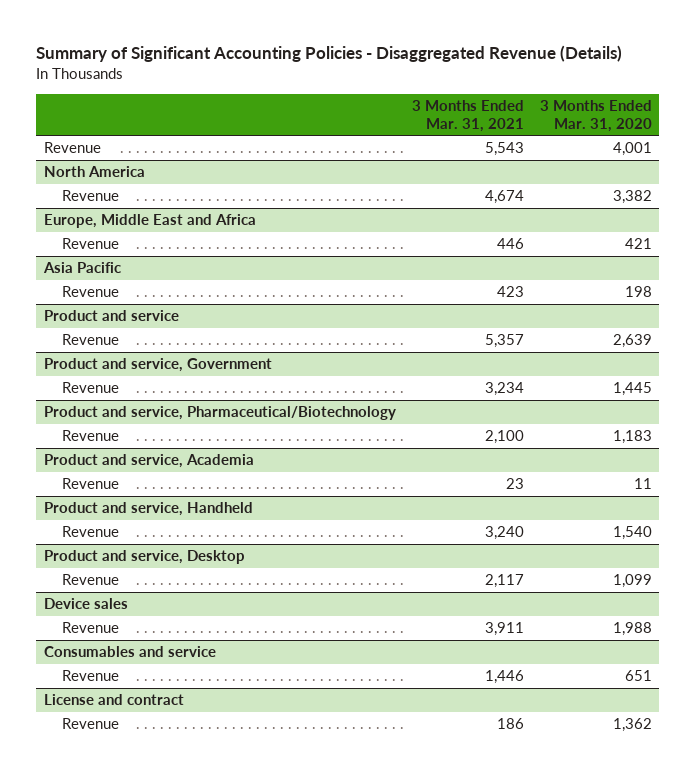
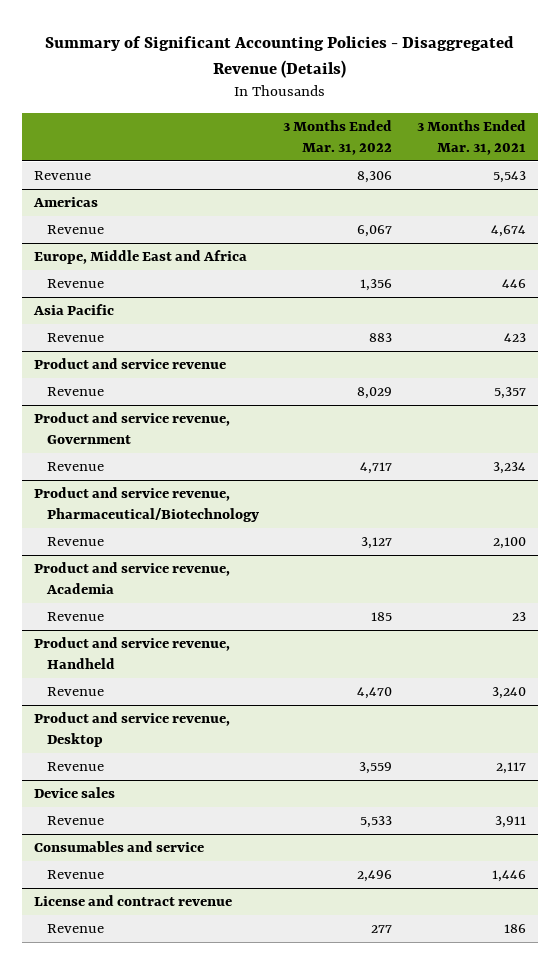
[539,99,652,133] 3 Months Ended Mar. 31, 2020 -> none
none -> [283,120,393,155] 3 Months Ended Mar. 31, 2022
[43,166,145,178] North America -> [32,197,98,208] Americas
[43,310,179,322] Product and service -> [33,358,226,370] Product and service revenue
[43,358,272,373] Product and service, Government -> [33,412,230,445] Product and service revenue, Government
[43,406,396,421] Product and service, Pharmaceutical/Biotechnology -> [33,487,259,523] Product and service revenue, Pharmaceutical/Biotechnology
[43,454,254,469] Product and service, Academia -> [33,562,230,595] Product and service revenue, Academia
[43,502,253,517] Product and service, Handheld -> [33,637,230,670] Product and service revenue, Handheld
[43,550,245,565] Product and service, Desktop -> [33,712,230,748] Product and service revenue, Desktop
[43,694,184,706] License and contract -> [33,895,232,907] License and contract revenue

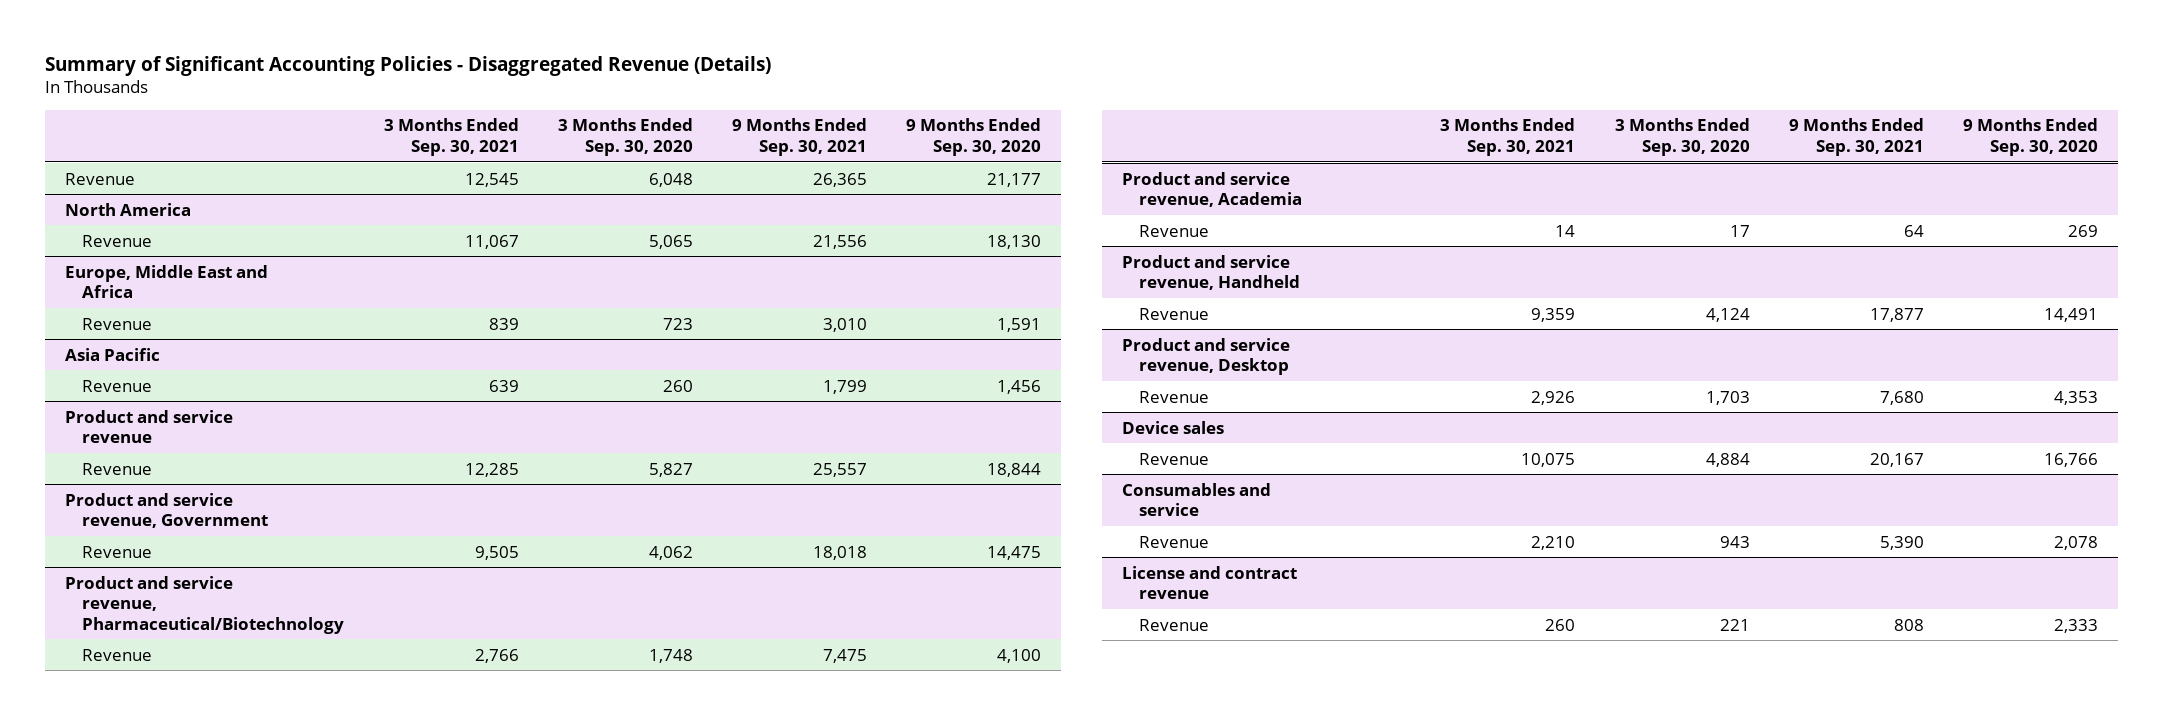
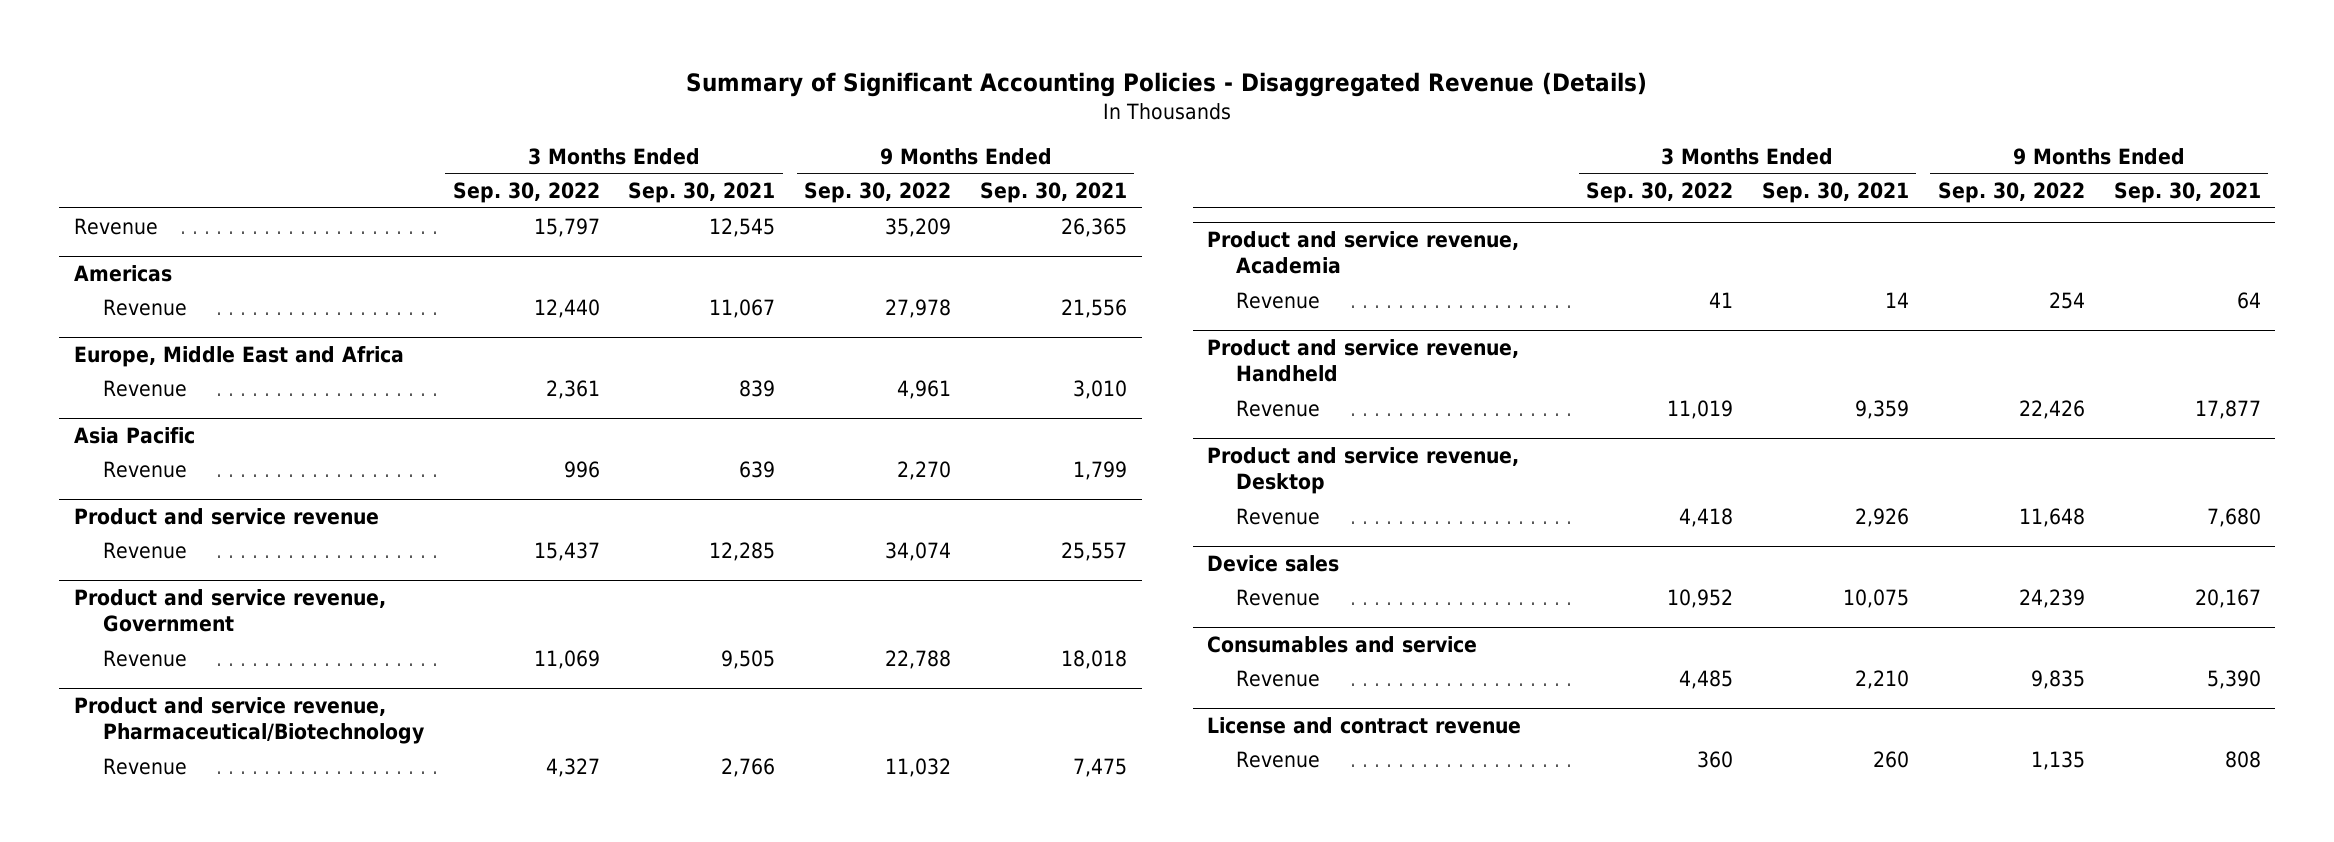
[557,118,693,156] 3 Months Ended Sep. 30, 2020 -> none
[906,118,1042,156] 9 Months Ended Sep. 30, 2020 -> none
none -> [452,182,600,204] Sep. 30, 2022
none -> [804,182,952,204] Sep. 30, 2022
[64,202,191,216] North America -> [73,264,172,282] Americas

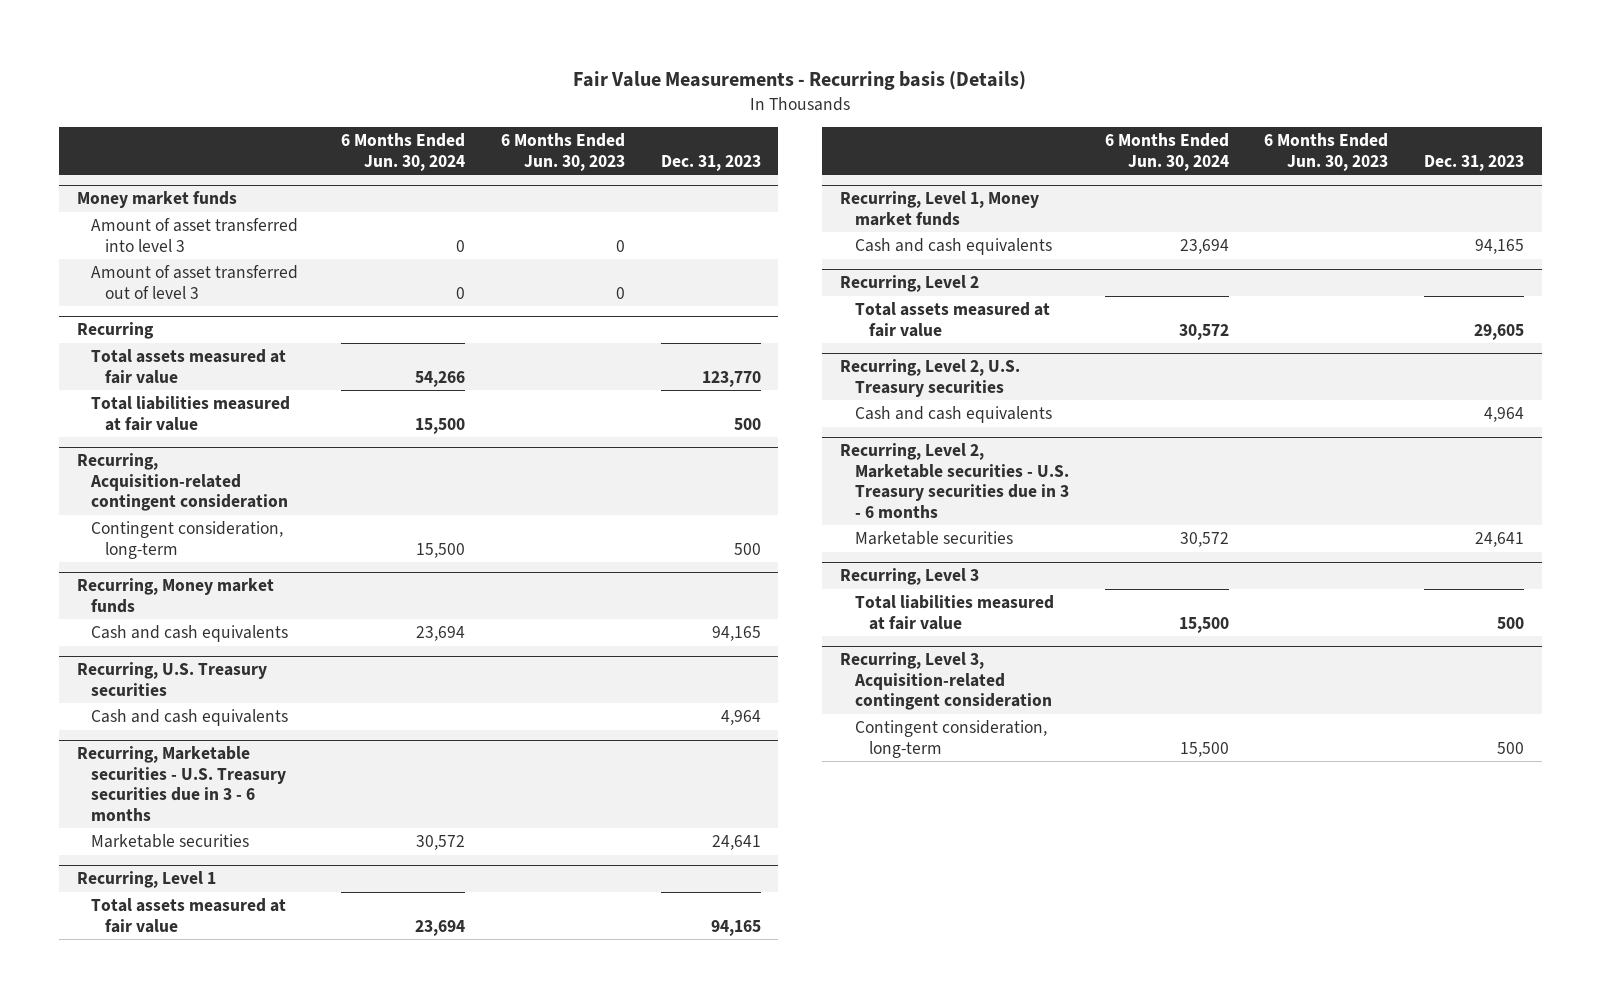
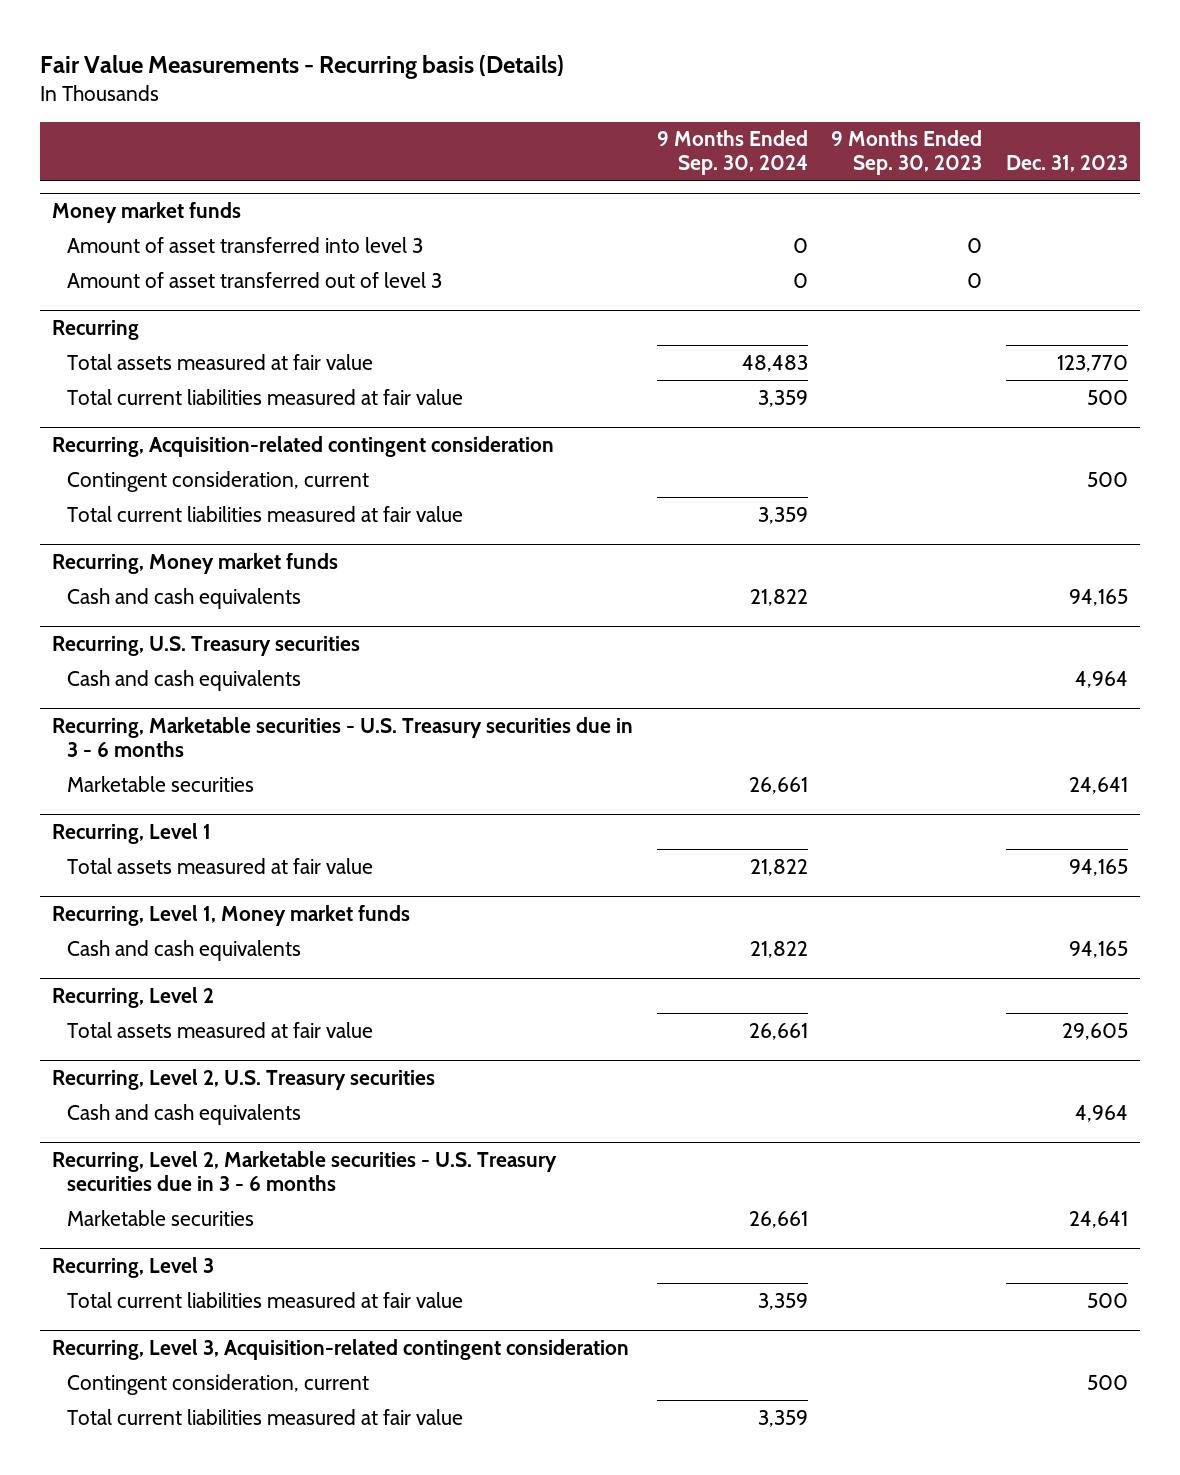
[340,133,465,171] 6 Months Ended Jun. 30, 2024 -> none
[500,133,625,171] 6 Months Ended Jun. 30, 2023 -> none
none -> [656,130,808,176] 9 Months Ended Sep. 30, 2024
none -> [831,130,983,176] 9 Months Ended Sep. 30, 2023
[90,396,290,431] Total liabilities measured at fair value -> [67,388,464,405] Total current liabilities measured at fair value
[90,521,283,559] Contingent consideration, long-term -> none
none -> [67,470,370,492] Contingent consideration, current
none -> [67,505,464,522] Total current liabilities measured at fair value
[854,595,1054,630] Total liabilities measured at fair value -> [67,1291,464,1308] Total current liabilities measured at fair value
[854,720,1047,758] Contingent consideration, long-term -> none
none -> [67,1373,370,1395] Contingent consideration, current
none -> [67,1408,464,1425] Total current liabilities measured at fair value

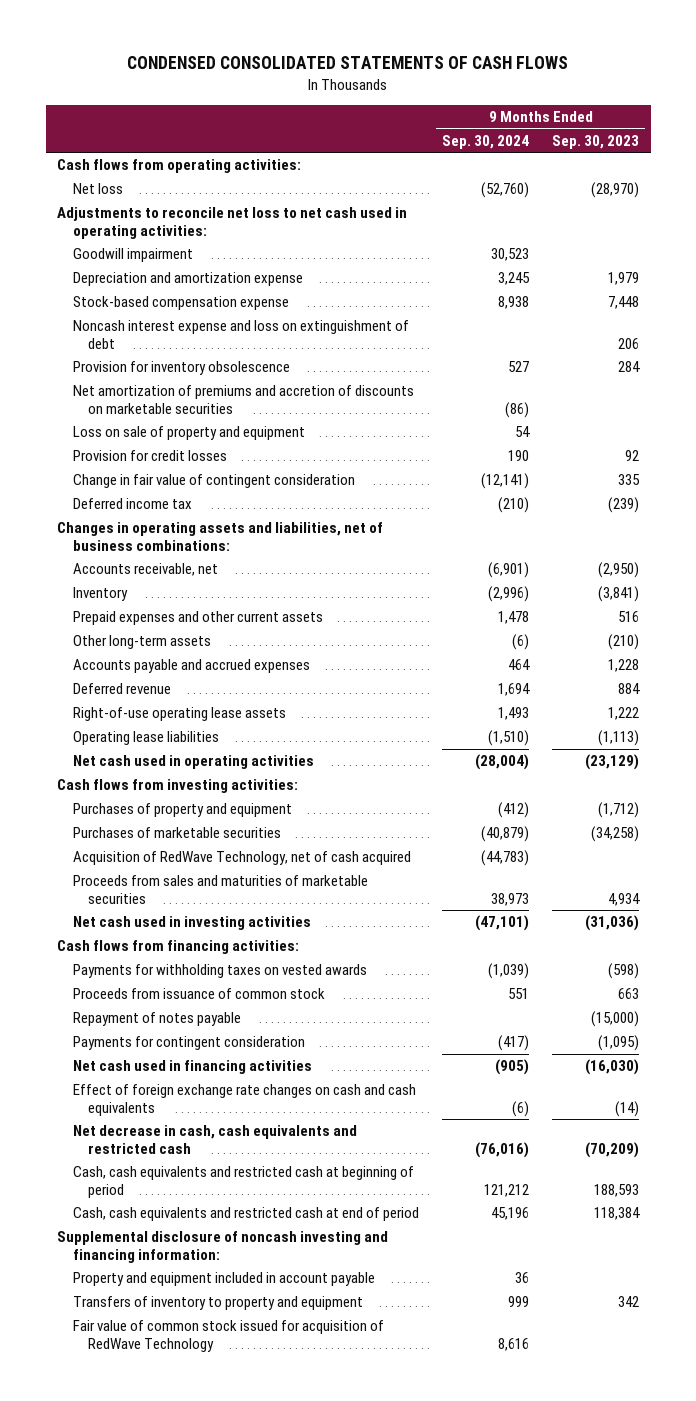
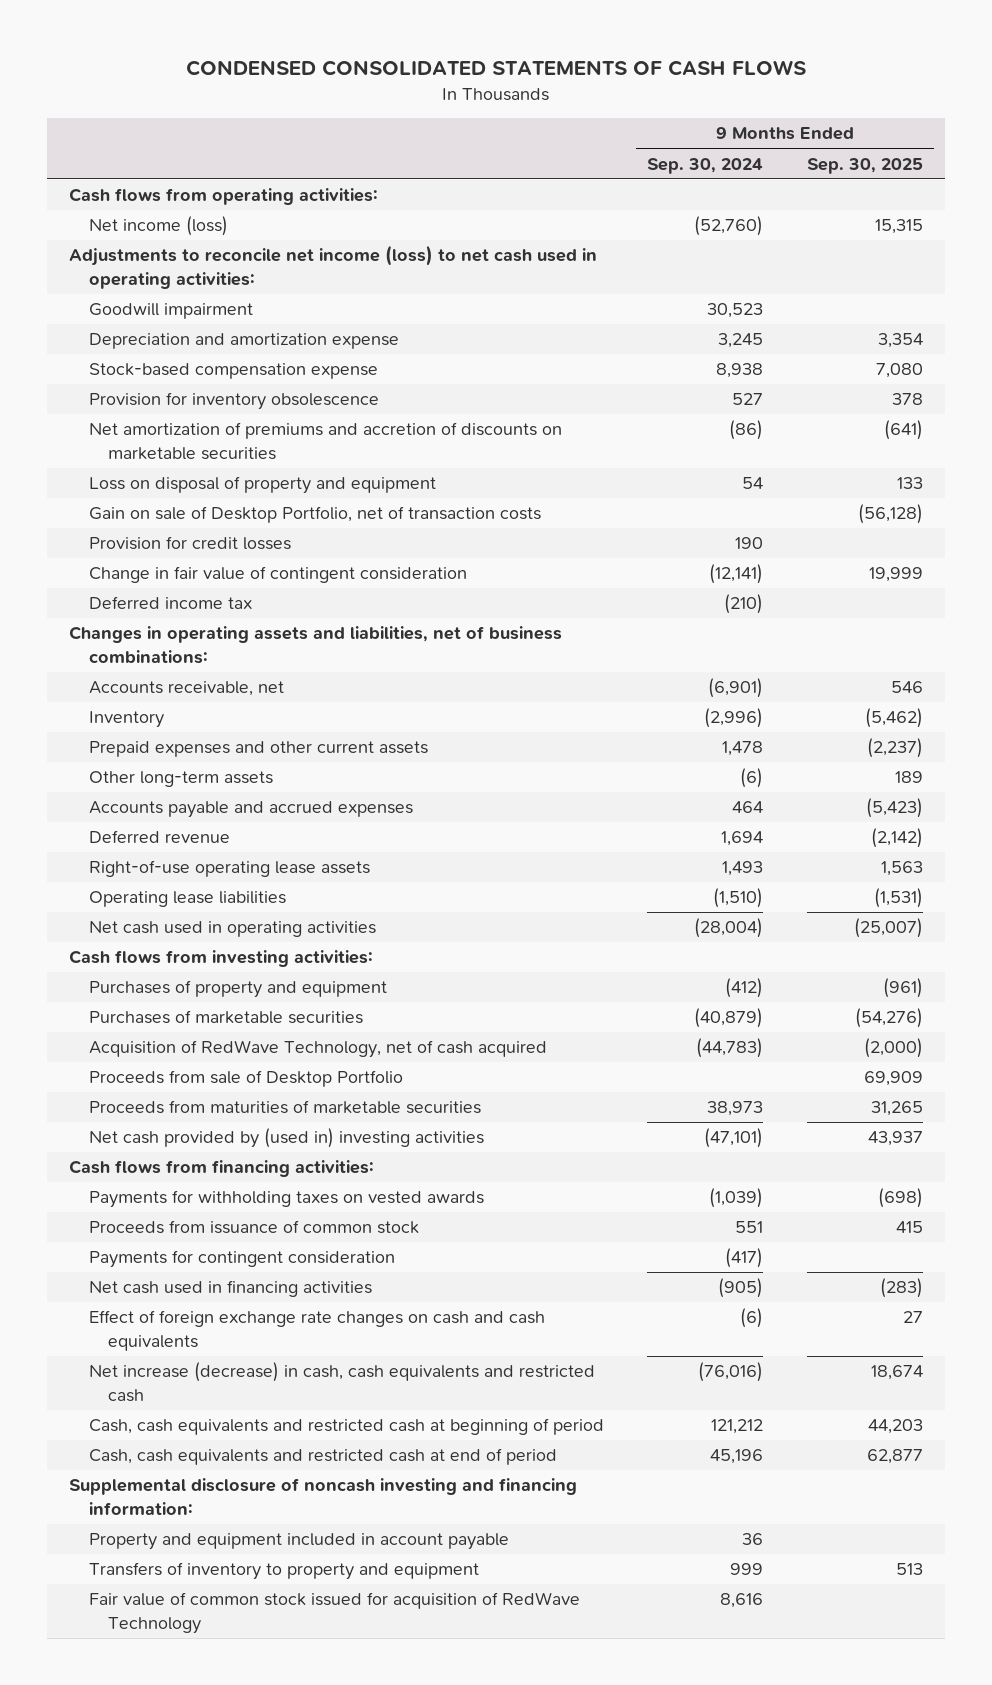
[552,134,640,149] Sep. 30, 2023 -> none
none -> [807,157,924,174] Sep. 30, 2025
[72,183,123,195] Net loss -> [88,216,228,237] Net income (loss)
[57,207,408,239] Adjustments to reconcile net loss to net cash used in operating activities: -> [69,245,598,289] Adjustments to reconcile net income (loss) to net cash used in operating activities:
[72,320,409,349] Noncash interest expense and loss on extinguishment of debt -> none
[72,426,305,441] Loss on sale of property and equipment -> [88,476,436,495] Loss on disposal of property and equipment
none -> [88,506,541,524] Gain on sale of Desktop Portfolio, net of transaction costs
none -> [88,1070,403,1088] Proceeds from sale of Desktop Portfolio
[72,875,368,904] Proceeds from sales and maturities of marketable securities -> [88,1100,481,1115] Proceeds from maturities of marketable securities
[72,916,311,931] Net cash used in investing activities -> [88,1128,484,1149] Net cash provided by (used in) investing activities
[72,1012,241,1027] Repayment of notes payable -> none
[72,1125,357,1154] Net decrease in cash, cash equivalents and restricted cash -> [88,1362,595,1402] Net increase (decrease) in cash, cash equivalents and restricted cash

